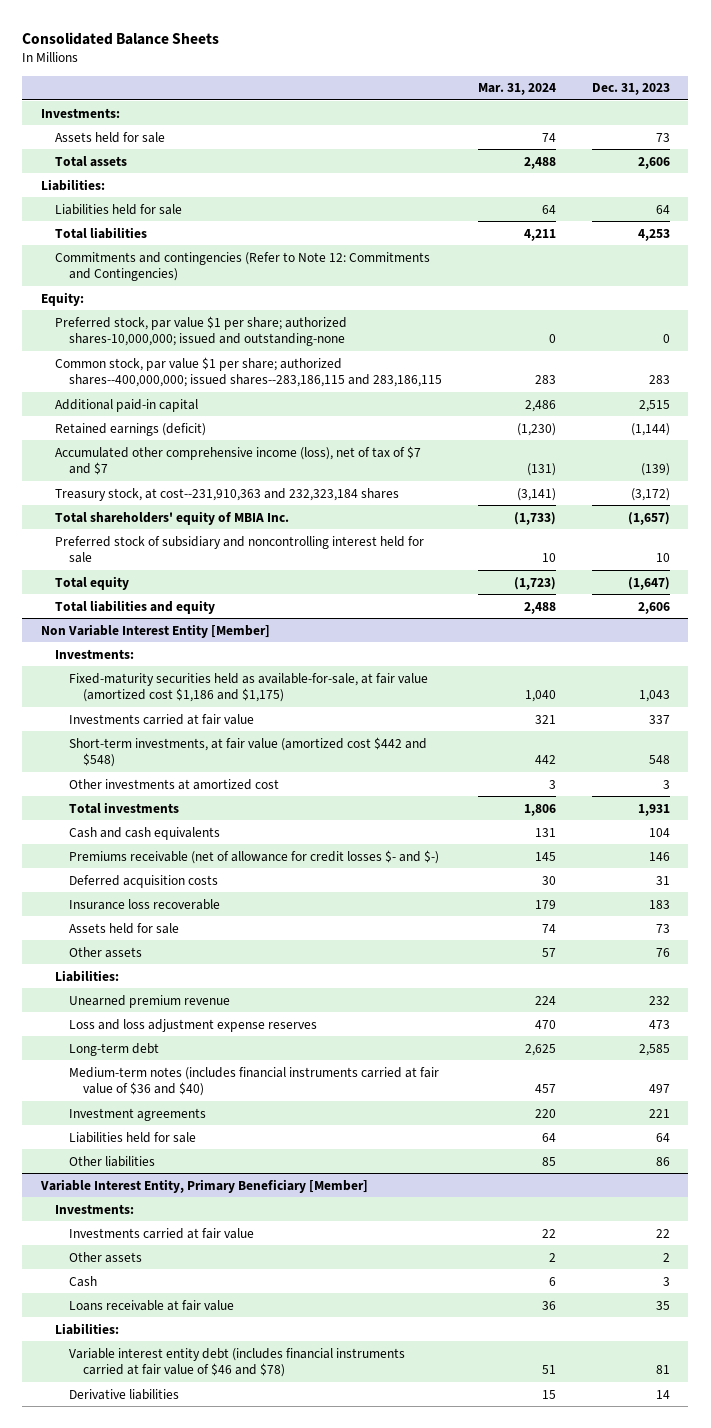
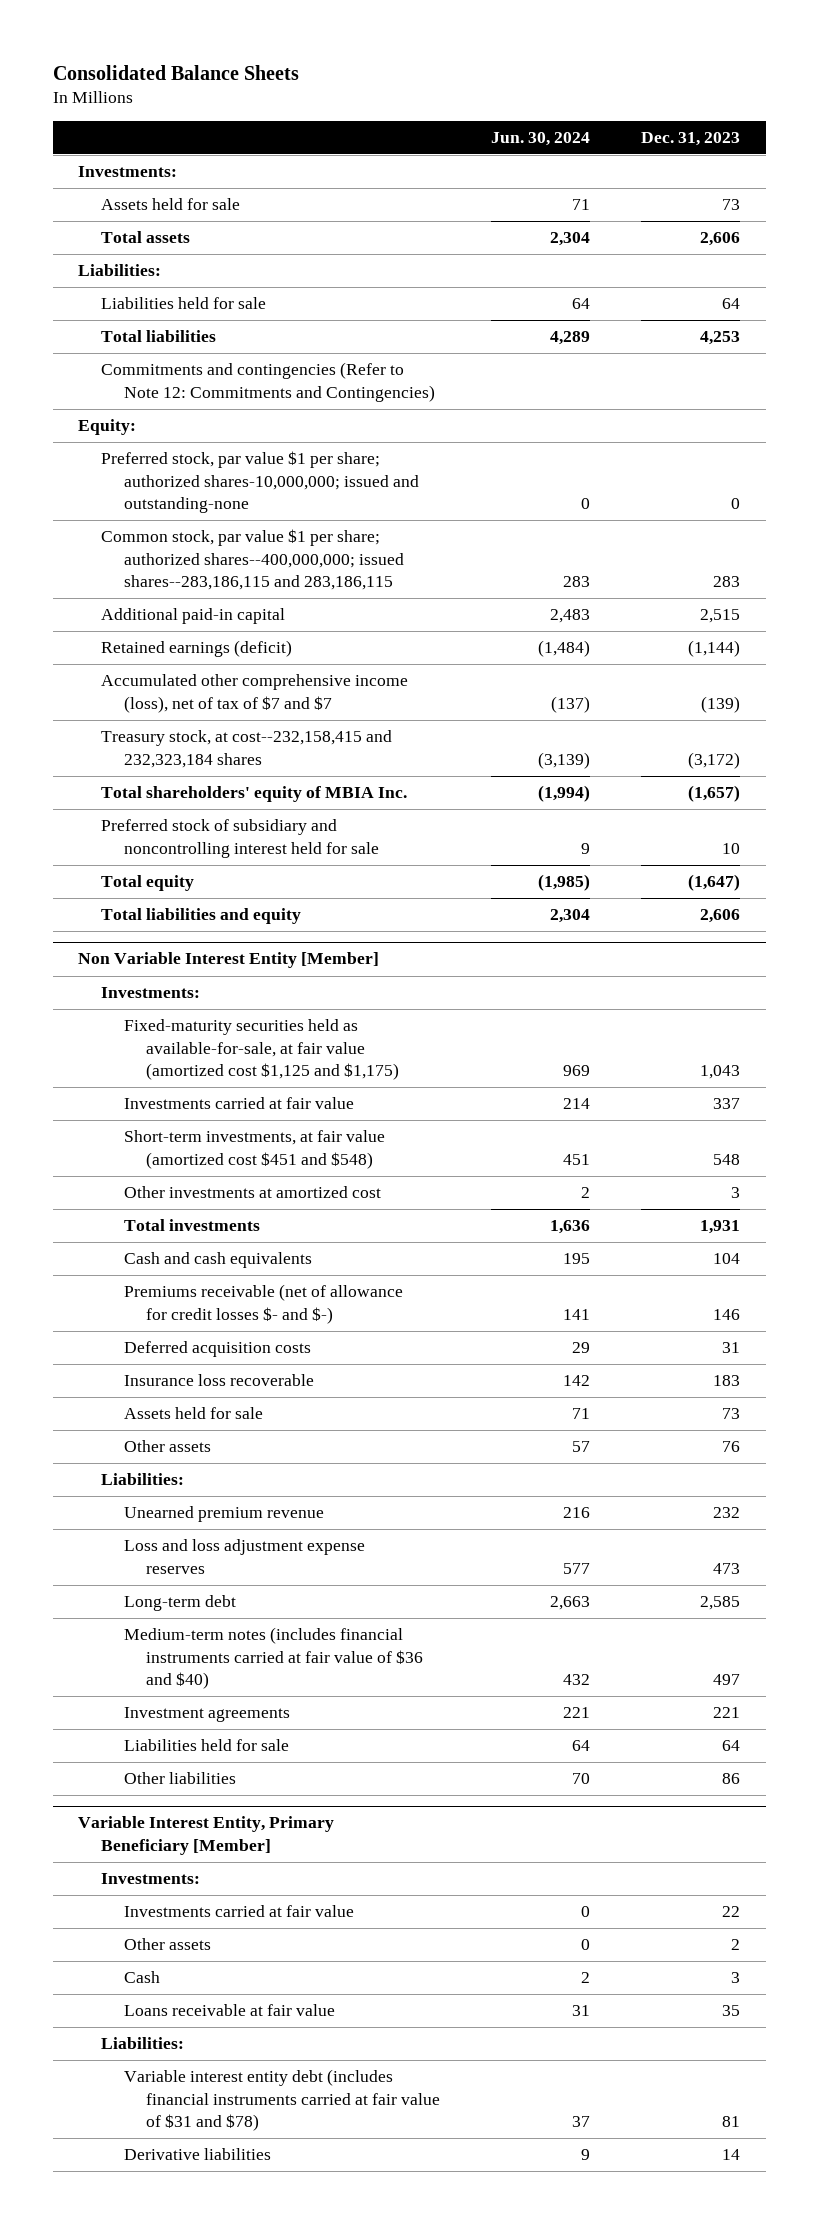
[478,83,557,96] Mar. 31, 2024 -> none
none -> [491,131,591,146] Jun. 30, 2024
[54,487,399,501] Treasury stock, at cost--231,910,363 and 232,323,184 shares -> [101,730,393,768] Treasury stock, at cost--232,158,415 and 232,323,184 shares
[69,672,429,703] Fixed-maturity securities held as available-for-sale, at fair value (amortized cost $1,186 and $1,175) -> [123,1019,400,1080] Fixed-maturity securities held as available-for-sale, at fair value (amortized cost $1,125 and $1,175)
[69,736,428,768] Short-term investments, at fair value (amortized cost $442 and $548) -> [123,1130,385,1169] Short-term investments, at fair value (amortized cost $451 and $548)
[69,1347,406,1378] Variable interest entity debt (includes financial instruments carried at fair value of $46 and $78) -> [123,2069,441,2131] Variable interest entity debt (includes financial instruments carried at fair value of $31 and $78)

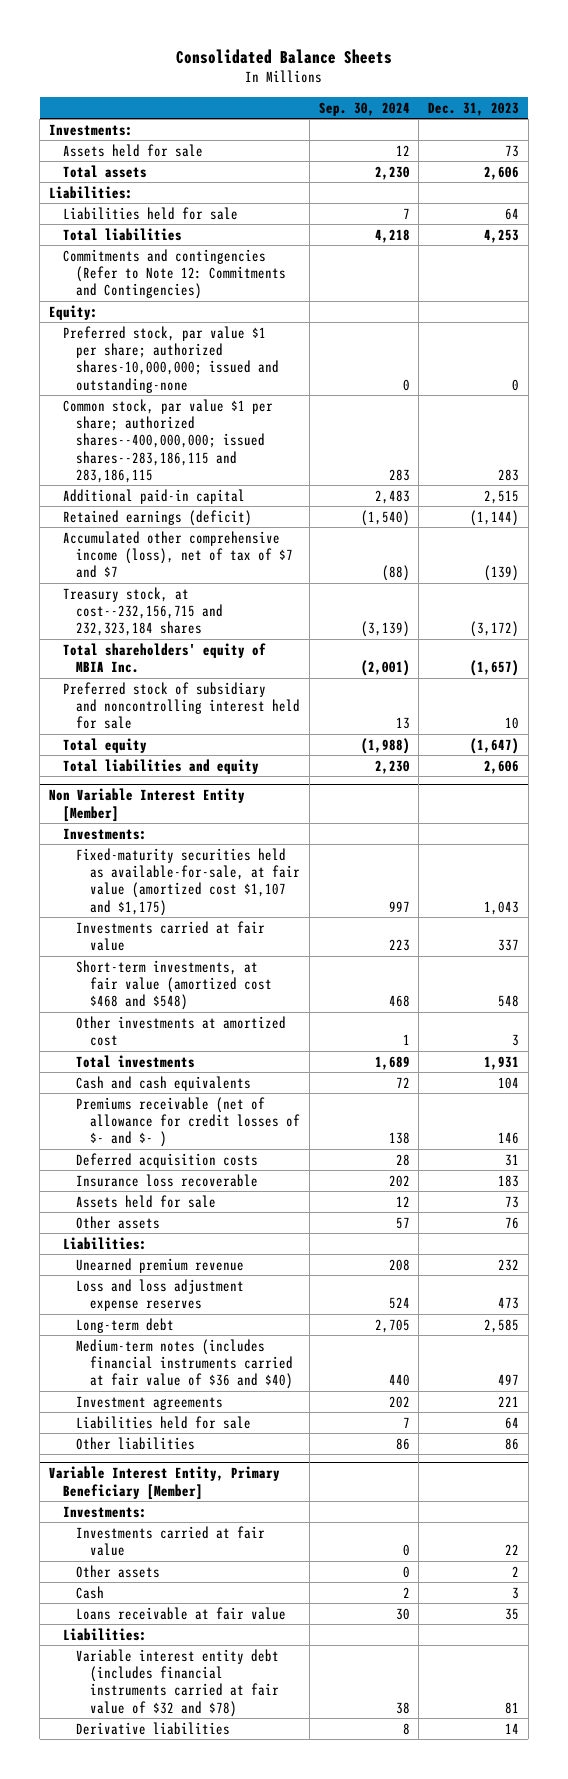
[491,131,591,146] Jun. 30, 2024 -> none
none -> [318,101,410,116] Sep. 30, 2024
[101,730,393,768] Treasury stock, at cost--232,158,415 and 232,323,184 shares -> [62,586,224,637] Treasury stock, at cost--232,156,715 and 232,323,184 shares
[123,1019,400,1080] Fixed-maturity securities held as available-for-sale, at fair value (amortized cost $1,125 and $1,175) -> [76,847,301,916] Fixed-maturity securities held as available-for-sale, at fair value (amortized cost $1,107 and $1,175)
[123,1130,385,1169] Short-term investments, at fair value (amortized cost $451 and $548) -> [76,959,273,1011] Short-term investments, at fair value (amortized cost $468 and $548)
[123,1284,403,1324] Premiums receivable (net of allowance for credit losses $- and $-) -> [76,1096,301,1148] Premiums receivable (net of allowance for credit losses of $- and $- )
[123,2069,441,2131] Variable interest entity debt (includes financial instruments carried at fair value of $31 and $78) -> [76,1648,280,1717] Variable interest entity debt (includes financial instruments carried at fair value of $32 and $78)

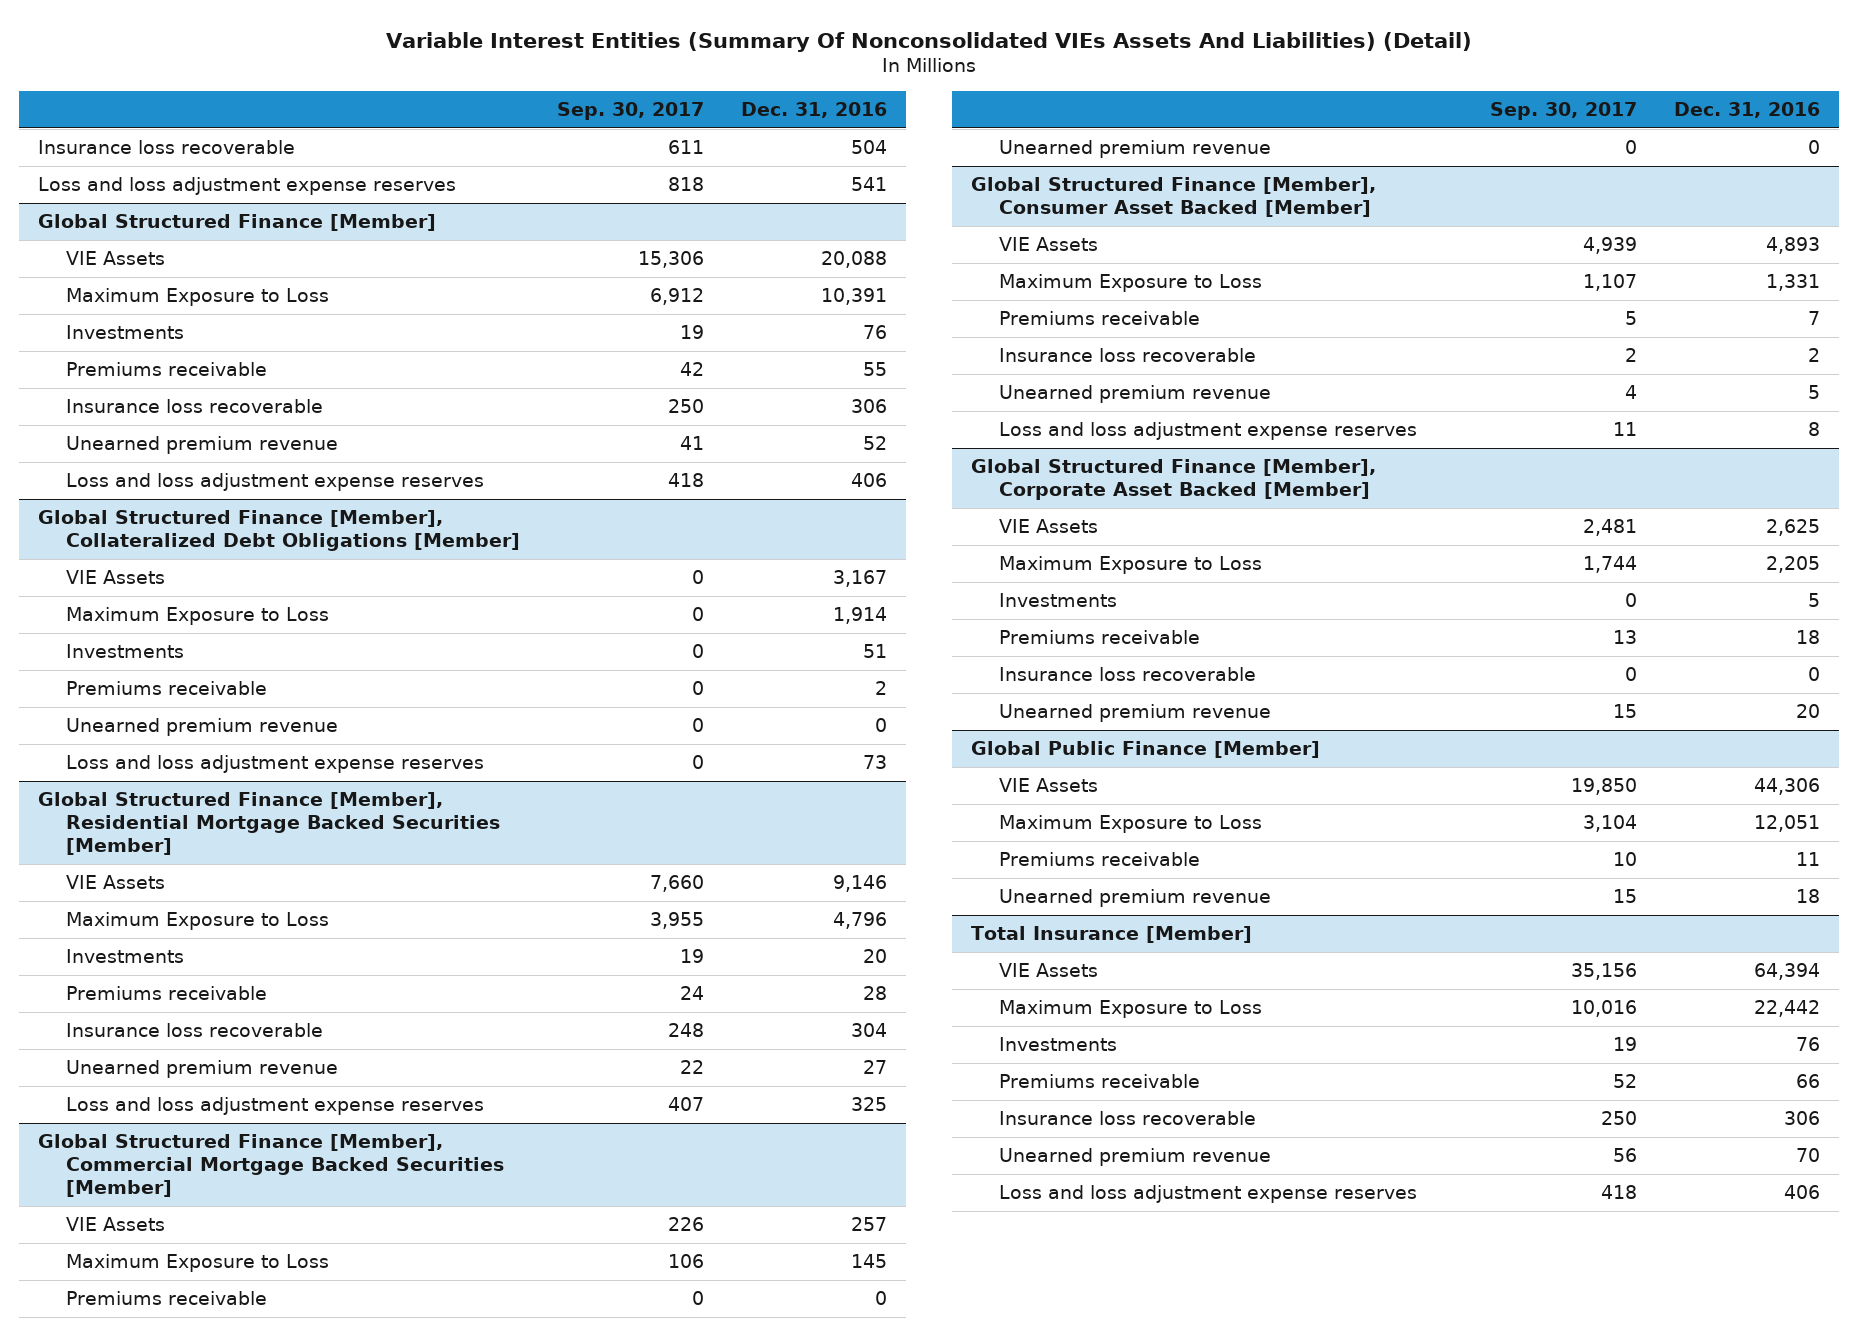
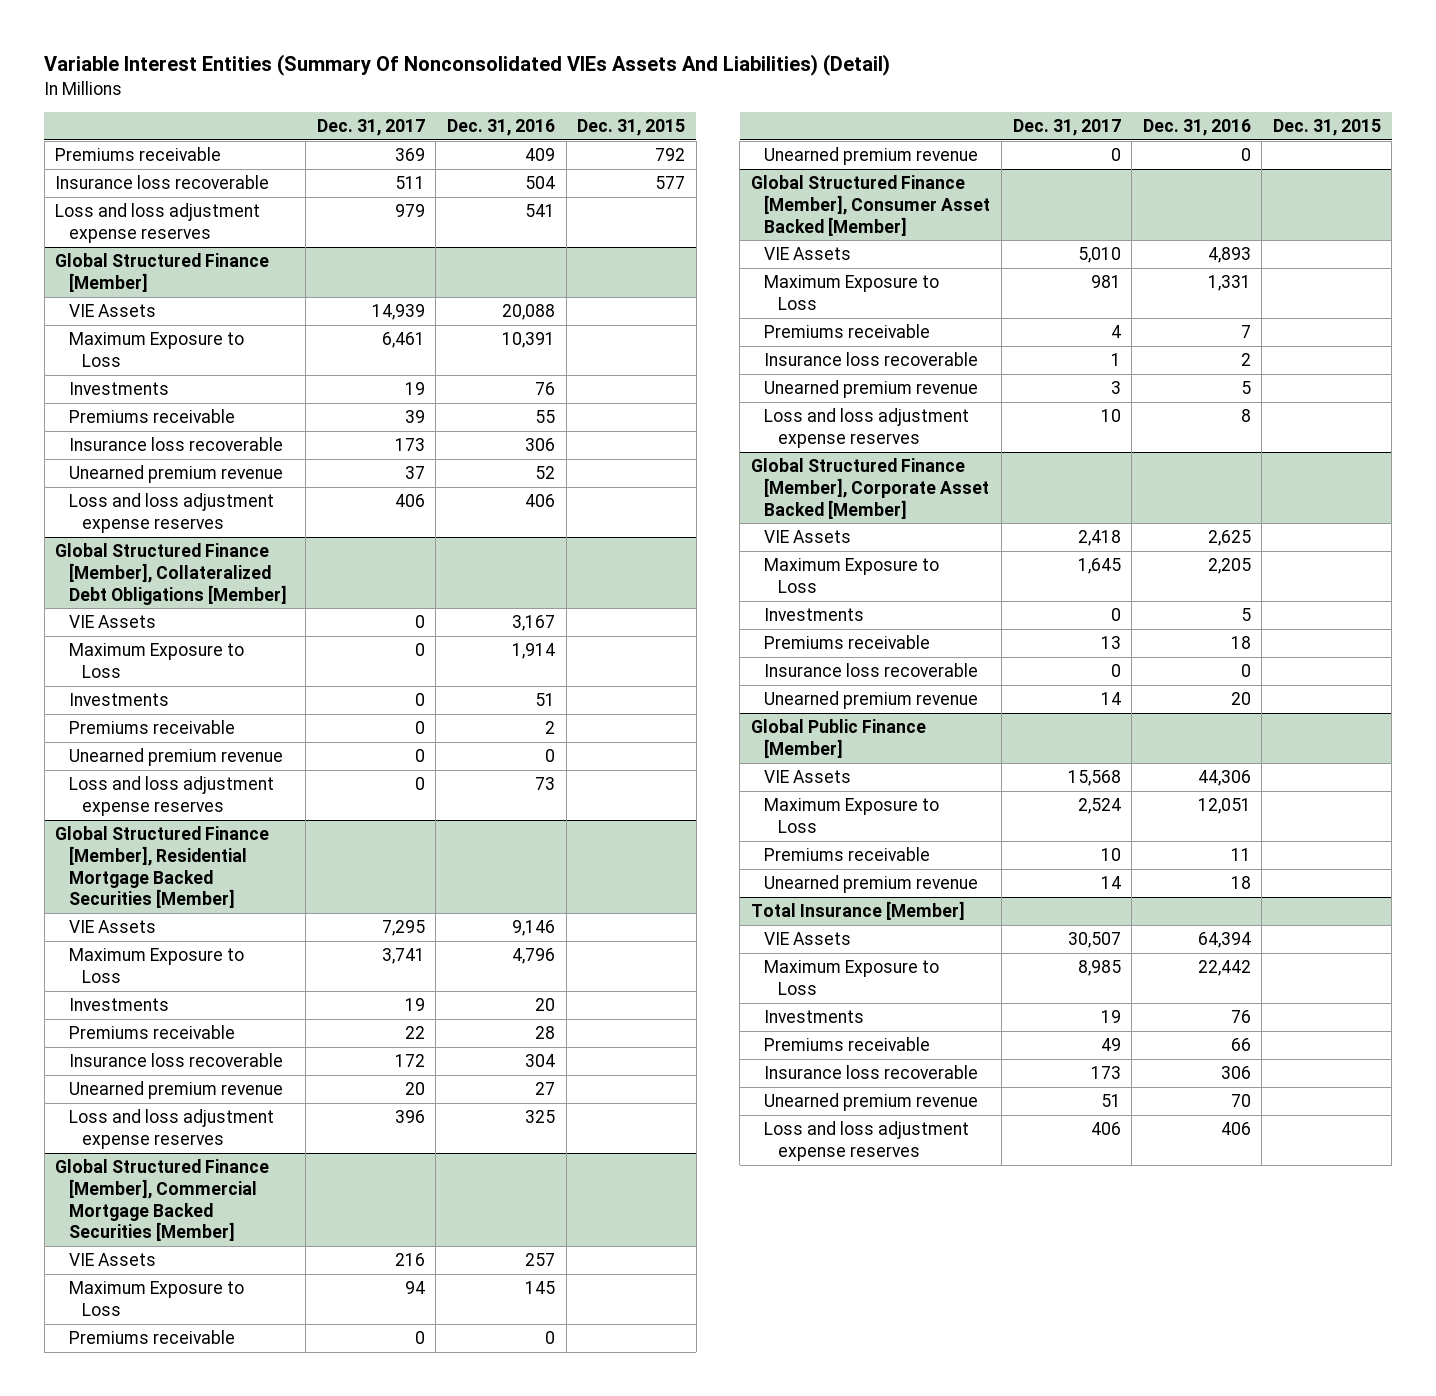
[557,101,705,120] Sep. 30, 2017 -> none
none -> [316,118,425,136] Dec. 31, 2017
none -> [577,118,686,136] Dec. 31, 2015
none -> [55,147,222,162] Premiums receivable

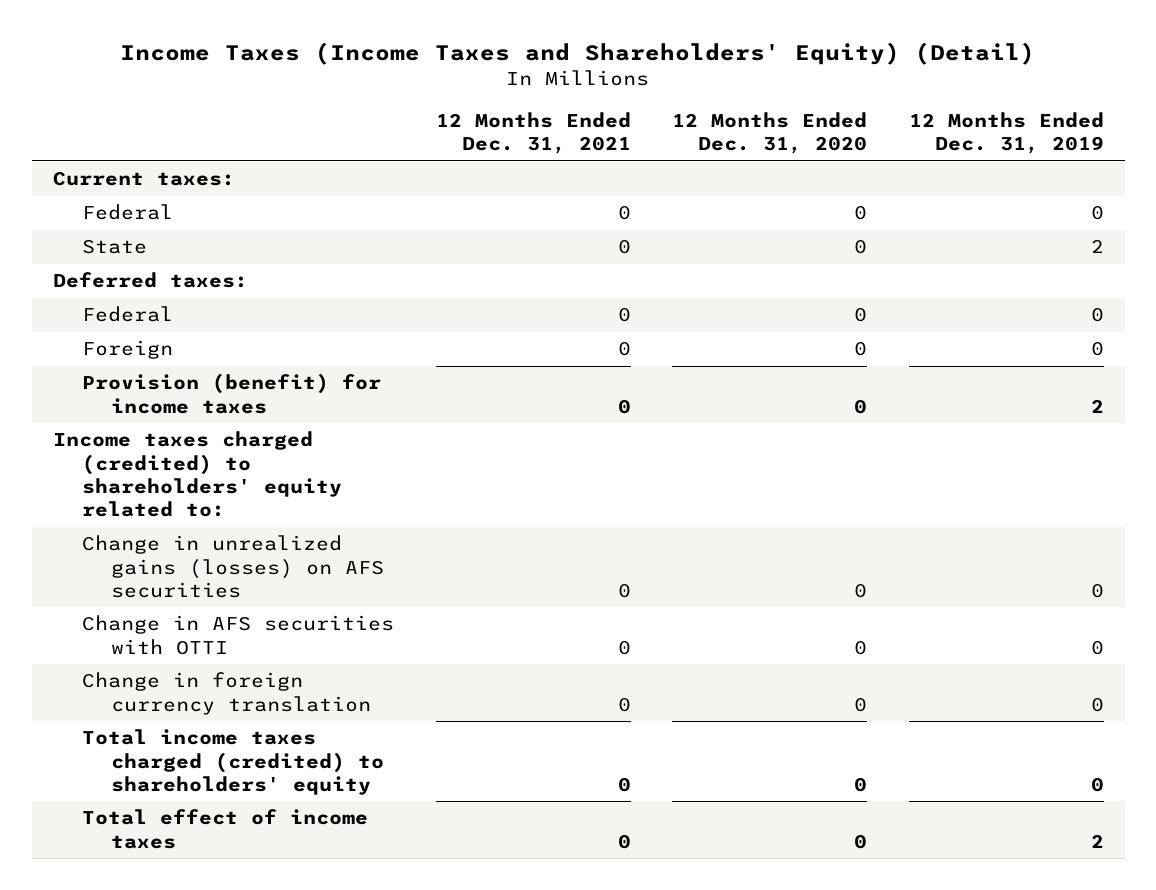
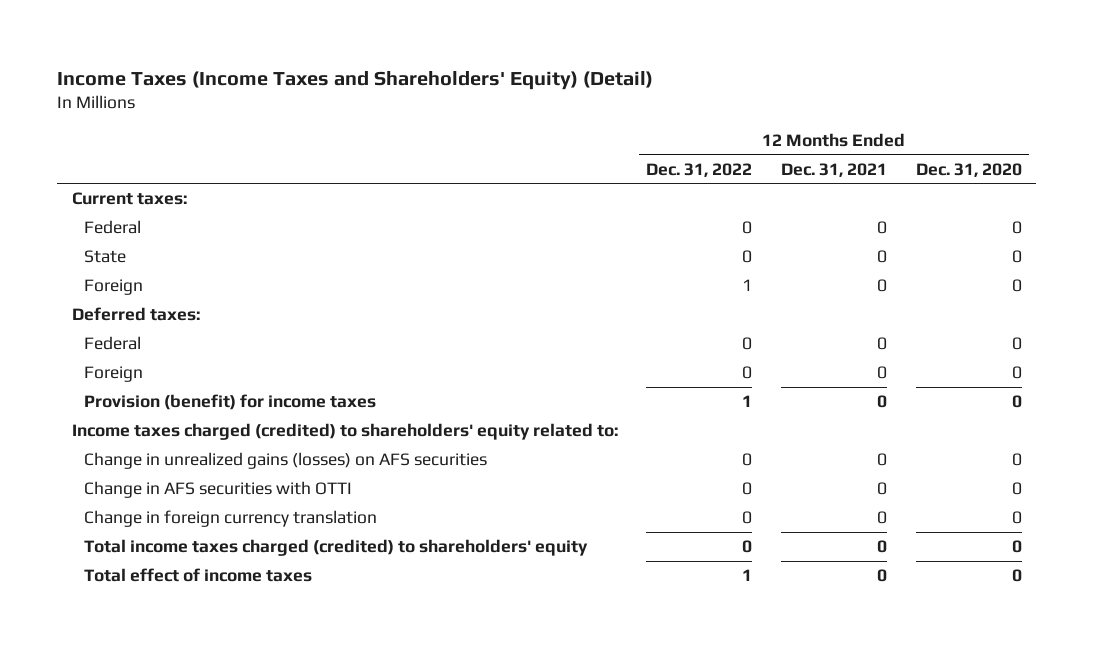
[908,111,1104,155] 12 Months Ended Dec. 31, 2019 -> none
none -> [646,162,753,177] Dec. 31, 2022
none -> [84,279,144,296] Foreign

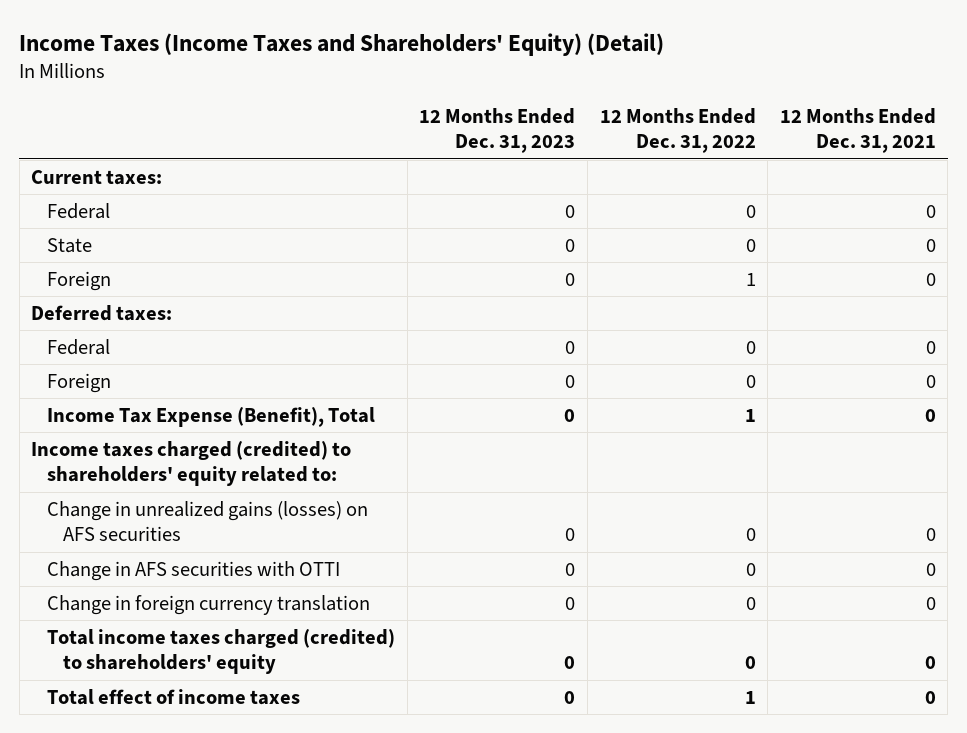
[915,162,1022,177] Dec. 31, 2020 -> none
none -> [419,107,576,154] 12 Months Ended Dec. 31, 2023
[84,394,377,411] Provision (benefit) for income taxes -> [47,406,376,427] Income Tax Expense (Benefit), Total

